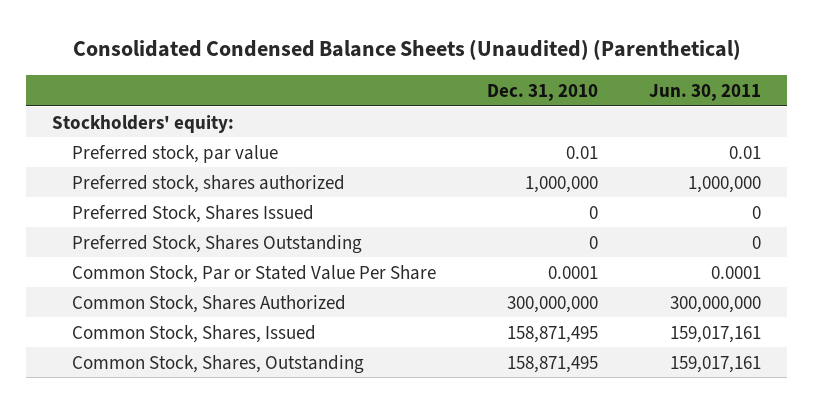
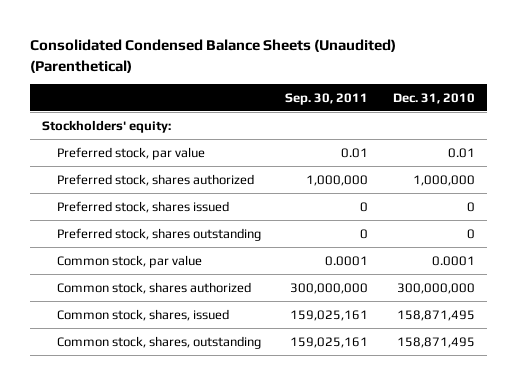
[649,83,762,101] Jun. 30, 2011 -> none
none -> [285,92,369,105] Sep. 30, 2011
[72,204,315,223] Preferred Stock, Shares Issued -> [56,200,229,213] Preferred stock, shares issued
[72,234,363,254] Preferred Stock, Shares Outstanding -> [56,227,261,241] Preferred stock, shares outstanding
[72,264,437,283] Common Stock, Par or Stated Value Per Share -> [56,254,202,268] Common stock, par value
[72,294,347,313] Common Stock, Shares Authorized -> [56,281,251,294] Common stock, shares authorized
[72,324,317,343] Common Stock, Shares, Issued -> [56,308,229,321] Common stock, shares, issued
[72,354,365,374] Common Stock, Shares, Outstanding -> [56,335,261,349] Common stock, shares, outstanding

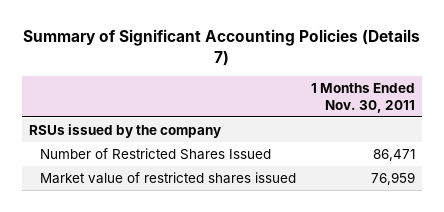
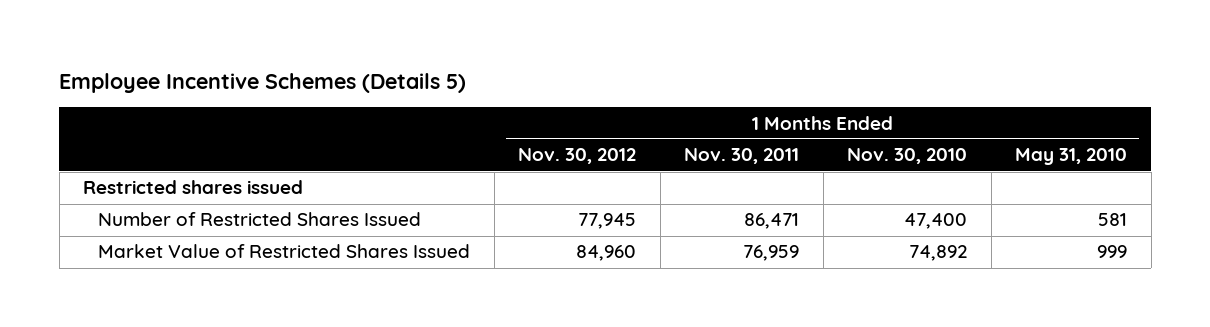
[22,29,420,66] Summary of Significant Accounting Policies (Details 7) -> [59,72,467,93] Employee Incentive Schemes (Details 5)
none -> [518,148,637,165] Nov. 30, 2012
none -> [847,148,968,165] Nov. 30, 2010
none -> [1015,148,1128,166] May 31, 2010
[28,123,221,138] RSUs issued by the company -> none
none -> [83,180,304,195] Restricted shares issued
[39,171,296,184] Market value of restricted shares issued -> [98,244,471,259] Market Value of Restricted Shares Issued

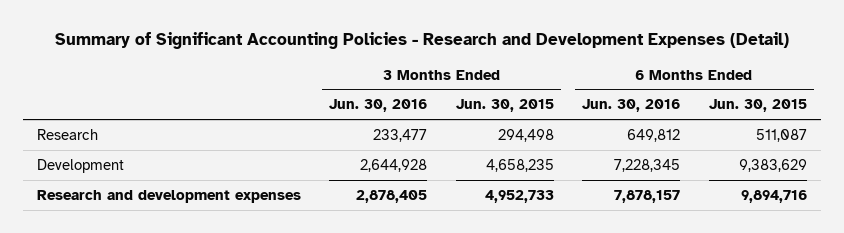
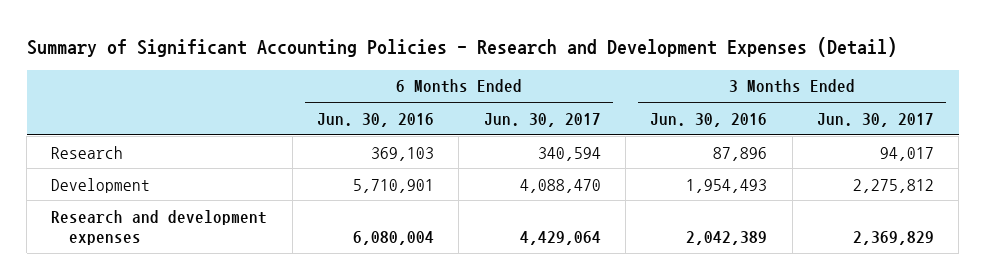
[455,99,554,113] Jun. 30, 2015 -> none
[708,99,807,113] Jun. 30, 2015 -> none
none -> [483,112,601,127] Jun. 30, 2017
none -> [816,112,934,127] Jun. 30, 2017
[373,128,428,142] 233,477 -> [713,146,768,161] 87,896
[627,128,681,142] 649,812 -> [371,146,435,161] 369,103
[360,158,428,172] 2,644,928 -> [686,178,768,193] 1,954,493
[614,158,681,172] 7,228,345 -> [353,178,435,193] 5,710,901
[356,189,428,203] 2,878,405 -> [686,230,768,245] 2,042,389
[614,189,681,203] 7,878,157 -> [353,230,435,245] 6,080,004

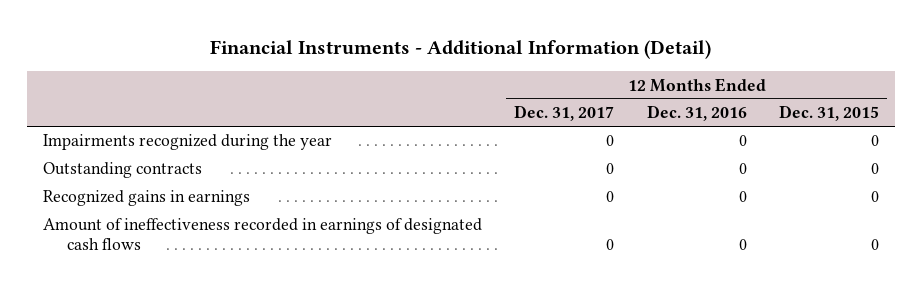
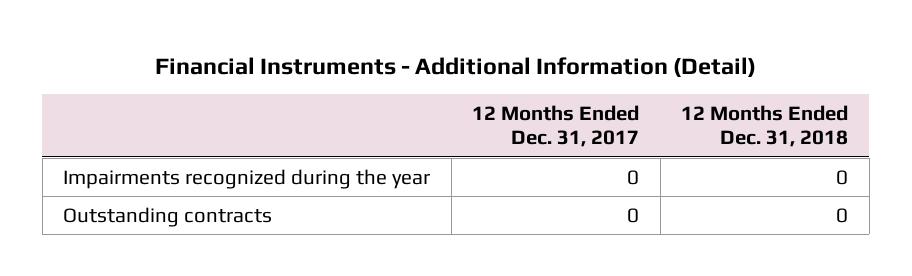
[646,105,747,122] Dec. 31, 2016 -> none
[778,105,879,122] Dec. 31, 2015 -> none
none -> [681,104,849,148] 12 Months Ended Dec. 31, 2018
[43,190,251,207] Recognized gains in earnings -> none
[43,218,483,251] Amount of ineffectiveness recorded in earnings of designated cash flows -> none

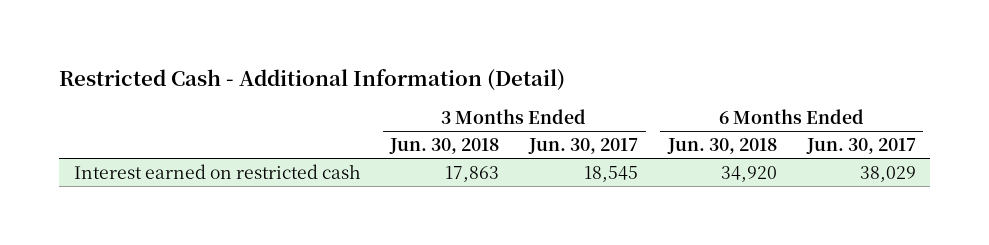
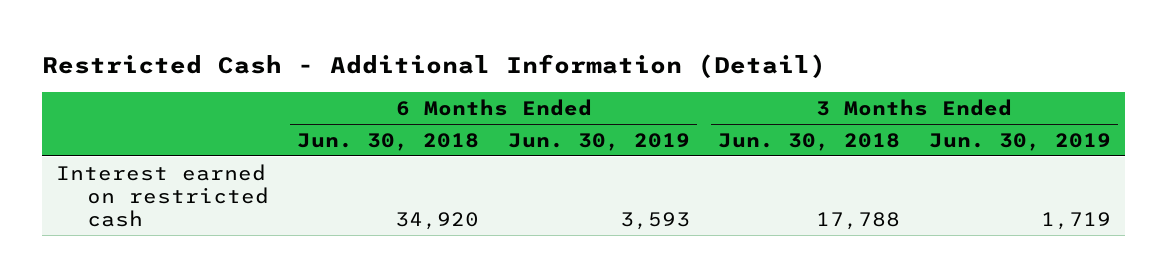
[528,138,639,155] Jun. 30, 2017 -> none
[805,138,916,155] Jun. 30, 2017 -> none
none -> [507,132,690,151] Jun. 30, 2019
none -> [928,132,1111,151] Jun. 30, 2019
[445,166,500,183] 17,863 -> [816,211,901,230] 17,788

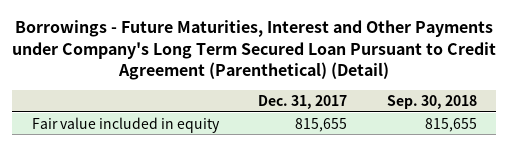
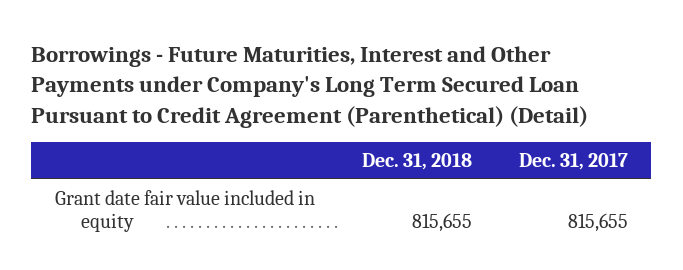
[386,94,477,109] Sep. 30, 2018 -> none
none -> [361,153,472,171] Dec. 31, 2018
[31,116,220,133] Fair value included in equity -> [54,189,315,232] Grant date fair value included in equity

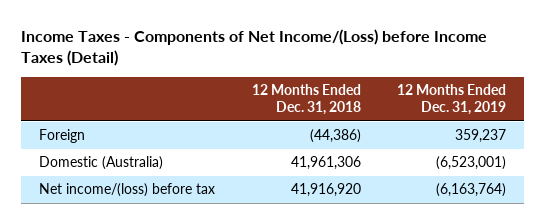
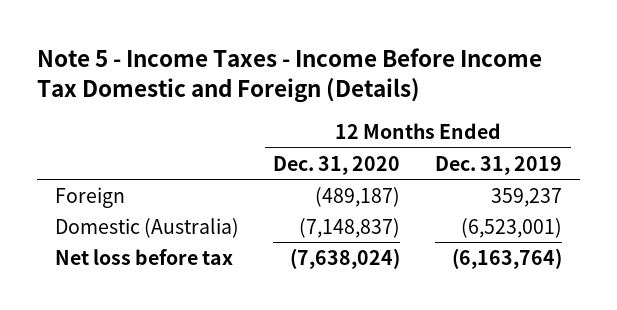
[21,29,488,67] Income Taxes - Components of Net Income/(Loss) before Income Taxes (Detail) -> [37,48,543,104] Note 5 - Income Taxes - Income Before Income Tax Domestic and Foreign (Details)
[251,83,361,116] 12 Months Ended Dec. 31, 2018 -> none
none -> [273,155,401,175] Dec. 31, 2020
[39,183,216,198] Net income/(loss) before tax -> [54,248,233,265] Net loss before tax

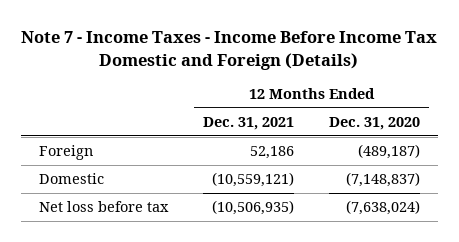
[37,48,543,104] Note 5 - Income Taxes - Income Before Income Tax Domestic and Foreign (Details) -> [21,31,438,70] Note 7 - Income Taxes - Income Before Income Tax Domestic and Foreign (Details)
[435,155,563,175] Dec. 31, 2019 -> none
none -> [202,117,294,131] Dec. 31, 2021
[54,217,239,238] Domestic (Australia) -> [38,173,104,185] Domestic

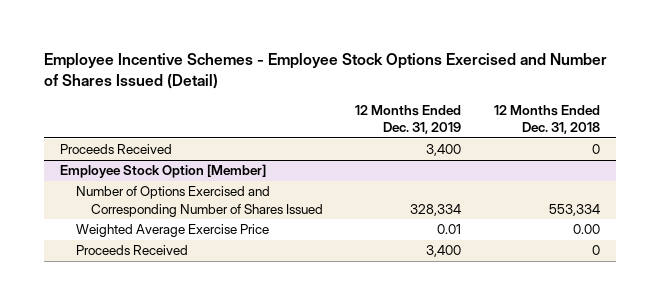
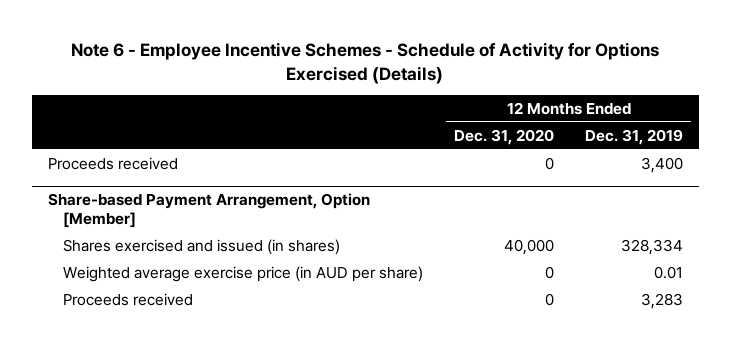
[44,53,608,90] Employee Incentive Schemes - Employee Stock Options Exercised and Number of Shares Issued (Detail) -> [71,41,660,84] Note 6 - Employee Incentive Schemes - Schedule of Activity for Options Exercised (Details)
[493,104,600,135] 12 Months Ended Dec. 31, 2018 -> none
none -> [454,128,555,145] Dec. 31, 2020
[60,144,173,155] Proceeds Received -> [47,156,178,170] Proceeds received
[60,164,267,179] Employee Stock Option [Member] -> [47,193,370,228] Share-based Payment Arrangement, Option [Member]
[75,186,323,217] Number of Options Exercised and Corresponding Number of Shares Issued -> [62,238,340,255] Shares exercised and issued (in shares)
[75,224,269,238] Weighted Average Exercise Price -> [62,265,423,282] Weighted average exercise price (in AUD per share)
[75,245,188,256] Proceeds Received -> [62,292,193,306] Proceeds received
[426,245,462,258] 3,400 -> [641,292,684,309] 3,283

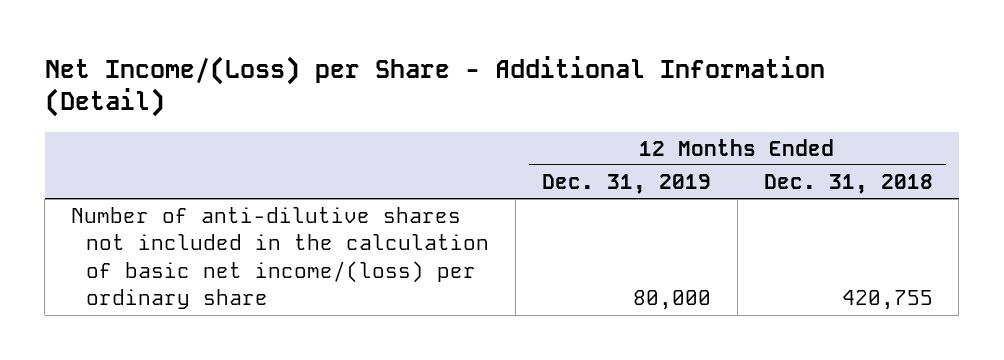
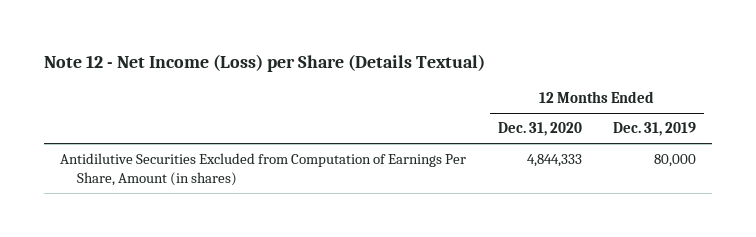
[44,55,825,118] Net Income/(Loss) per Share - Additional Information (Detail) -> [44,53,486,72] Note 12 - Net Income (Loss) per Share (Details Textual)
[763,174,933,195] Dec. 31, 2018 -> none
none -> [497,122,582,137] Dec. 31, 2020
[71,207,489,310] Number of anti-dilutive shares not included in the calculation of basic net income/(loss) per ordinary share -> [59,153,466,187] Antidilutive Securities Excluded from Computation of Earnings Per Share, Amount (in shares)

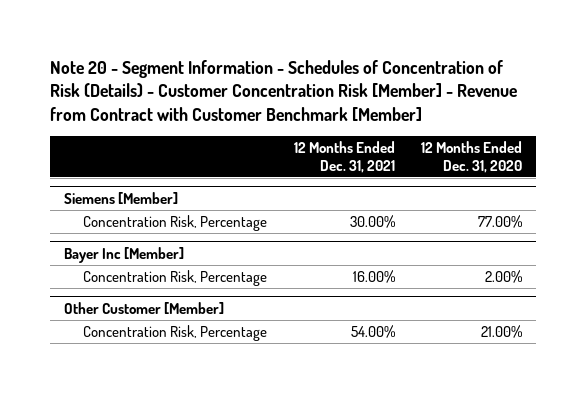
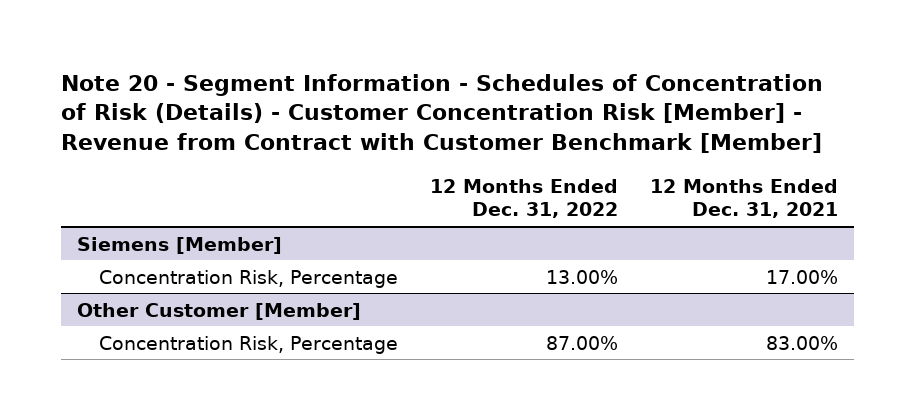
[421,141,523,173] 12 Months Ended Dec. 31, 2020 -> none
none -> [429,178,618,219] 12 Months Ended Dec. 31, 2022
[63,246,184,263] Bayer Inc [Member] -> none
[82,270,267,287] Concentration Risk, Percentage -> none
[349,215,395,229] 30.00% -> [765,269,838,284] 17.00%
[350,325,395,339] 54.00% -> [765,335,838,350] 83.00%

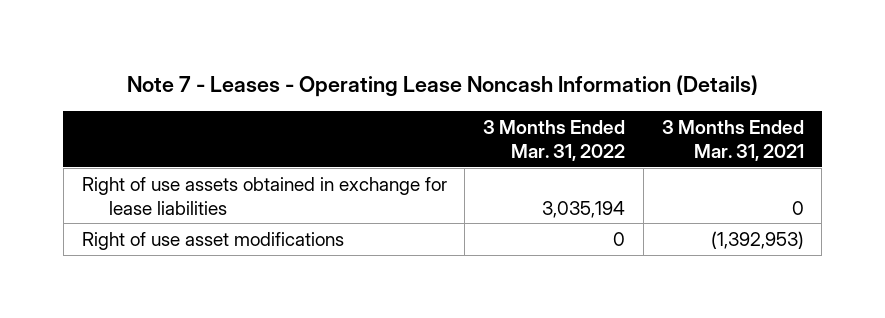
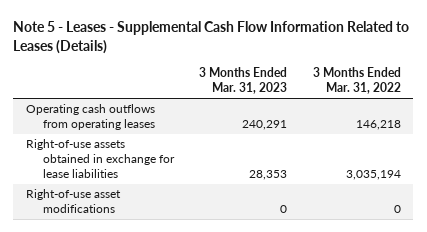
[126,75,758,98] Note 7 - Leases - Operating Lease Noncash Information (Details) -> [13,21,410,54] Note 5 - Leases - Supplemental Cash Flow Information Related to Leases (Details)
[661,119,804,161] 3 Months Ended Mar. 31, 2021 -> none
none -> [199,67,288,95] 3 Months Ended Mar. 31, 2023
none -> [25,104,156,131] Operating cash outflows from operating leases
[81,176,447,215] Right of use assets obtained in exchange for lease liabilities -> [25,139,176,179] Right-of-use assets obtained in exchange for lease liabilities
[81,231,344,250] Right of use asset modifications -> [25,189,121,214] Right-of-use asset modifications

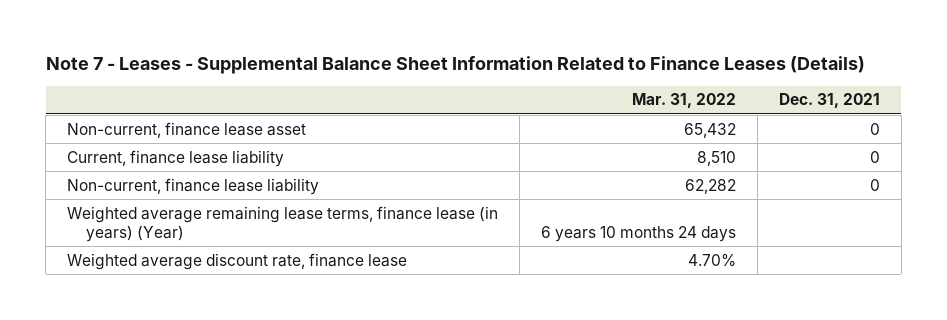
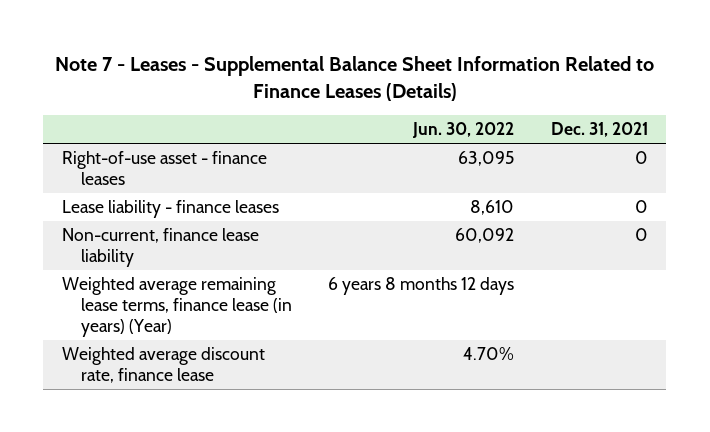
[631,93,736,109] Mar. 31, 2022 -> none
none -> [412,122,515,139] Jun. 30, 2022
[67,121,307,138] Non-current, finance lease asset -> [61,151,267,185] Right-of-use asset - finance leases
[67,149,285,167] Current, finance lease liability -> [61,200,279,219] Lease liability - finance leases

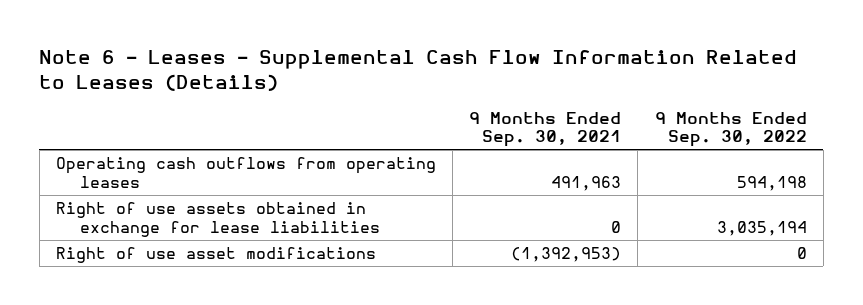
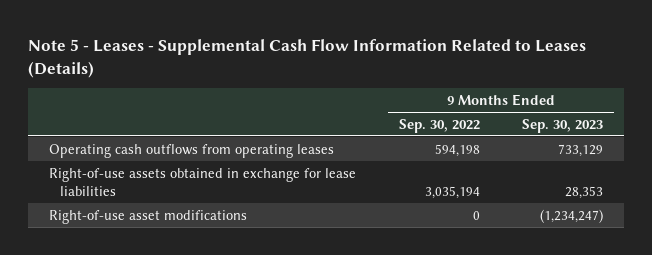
[39,49,798,91] Note 6 - Leases - Supplemental Cash Flow Information Related to Leases (Details) -> [27,38,586,78] Note 5 - Leases - Supplemental Cash Flow Information Related to Leases (Details)
[469,111,622,148] 9 Months Ended Sep. 30, 2021 -> none
none -> [522,118,604,133] Sep. 30, 2023
[55,202,381,237] Right of use assets obtained in exchange for lease liabilities -> [49,167,357,196] Right-of-use assets obtained in exchange for lease liabilities
[55,247,376,264] Right of use asset modifications -> [49,209,248,224] Right-of-use asset modifications

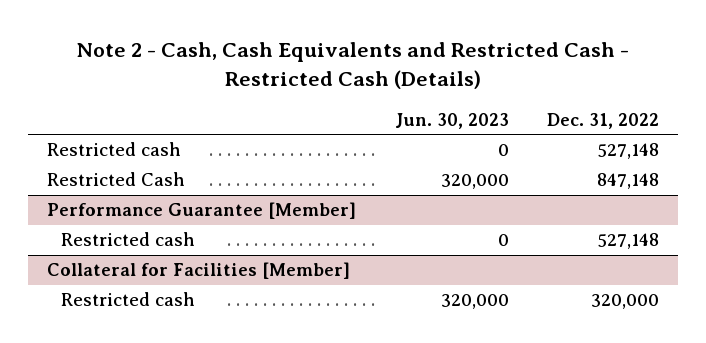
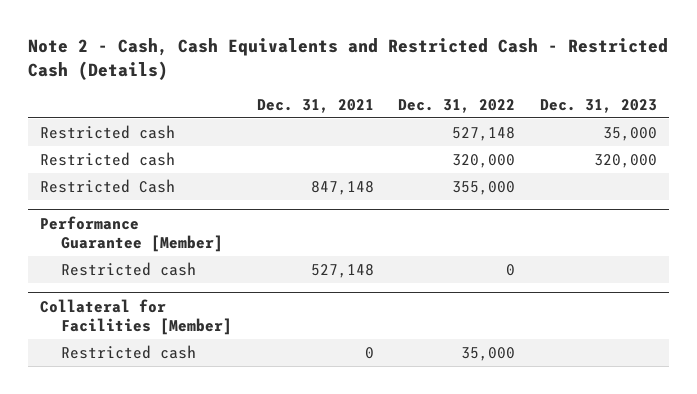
[394,113,509,130] Jun. 30, 2023 -> none
none -> [256,98,374,113] Dec. 31, 2021
none -> [539,98,657,113] Dec. 31, 2023
none -> [40,151,176,166] Restricted cash
[596,173,659,190] 847,148 -> [452,180,516,195] 355,000
[596,233,659,250] 527,148 -> [506,263,516,276] 0
[590,294,659,310] 320,000 -> [461,346,516,361] 35,000

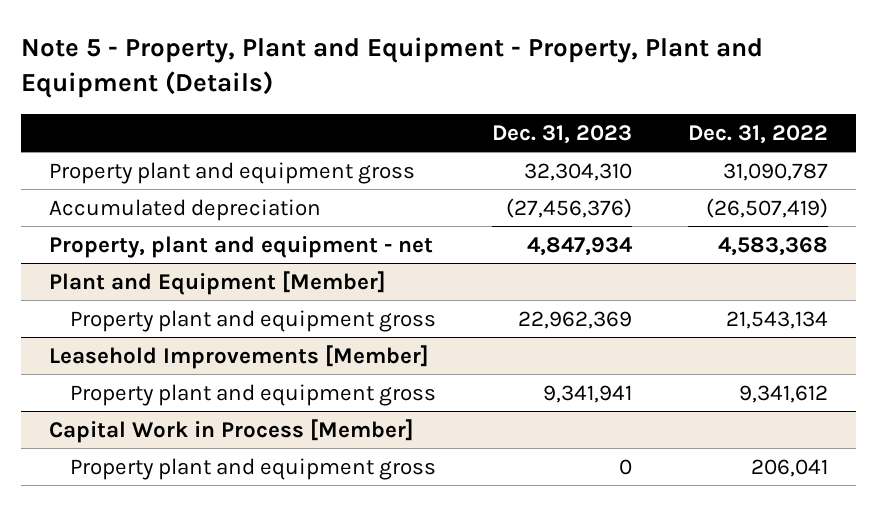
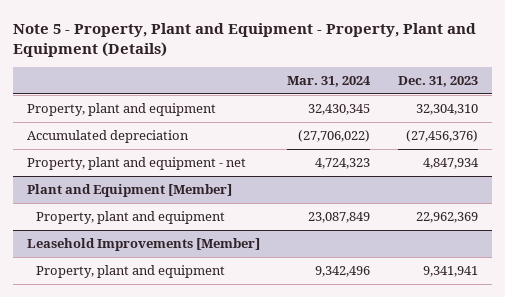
[687,124,828,144] Dec. 31, 2022 -> none
none -> [287,75,372,87] Mar. 31, 2024
[48,161,415,184] Property plant and equipment gross -> [27,103,217,117] Property, plant and equipment
[70,309,437,332] Property plant and equipment gross -> [36,211,226,225] Property, plant and equipment
[48,418,414,443] Capital Work in Process [Member] -> none
[70,457,437,480] Property plant and equipment gross -> none
[70,383,437,406] Property plant and equipment gross -> [36,265,226,279] Property, plant and equipment

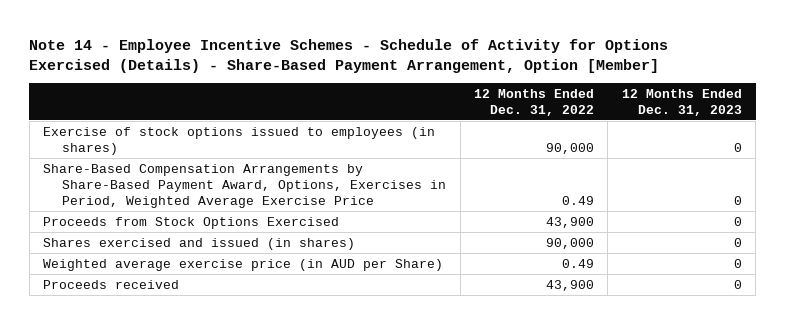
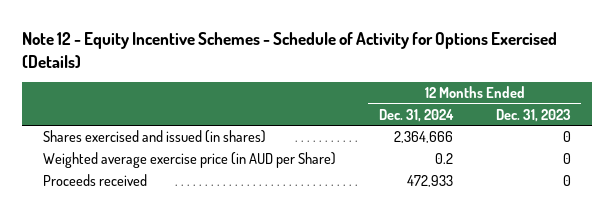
[29,38,669,74] Note 14 - Employee Incentive Schemes - Schedule of Activity for Options Exercised (Details) - Share-Based Payment Arrangement, Option [Member] -> [22,31,558,68] Note 12 - Equity Incentive Schemes - Schedule of Activity for Options Exercised (Details)
[474,88,595,117] 12 Months Ended Dec. 31, 2022 -> none
none -> [379,108,455,122] Dec. 31, 2024
[42,126,435,155] Exercise of stock options issued to employees (in shares) -> none
[42,163,447,208] Share-Based Compensation Arrangements by Share-Based Payment Award, Options, Exercises in Period, Weighted Average Exercise Price -> none
[42,216,339,229] Proceeds from Stock Options Exercised -> none

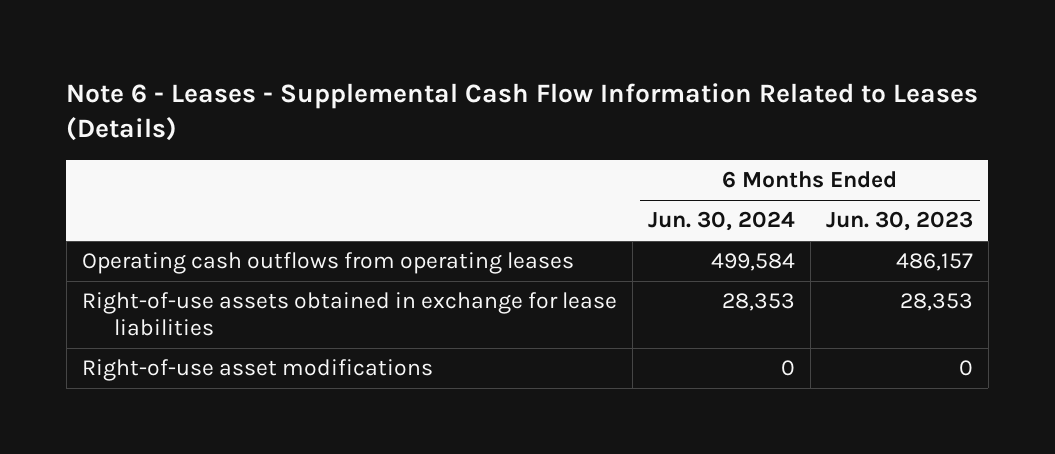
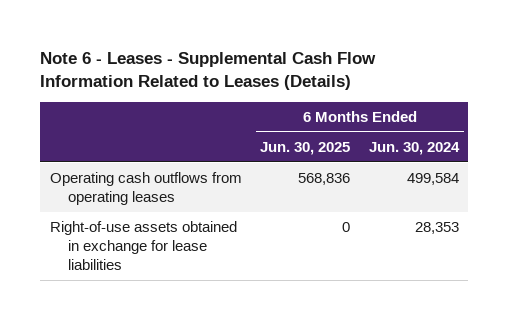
[825,211,973,232] Jun. 30, 2023 -> none
none -> [260,141,351,155] Jun. 30, 2025
[81,359,433,382] Right-of-use asset modifications -> none

